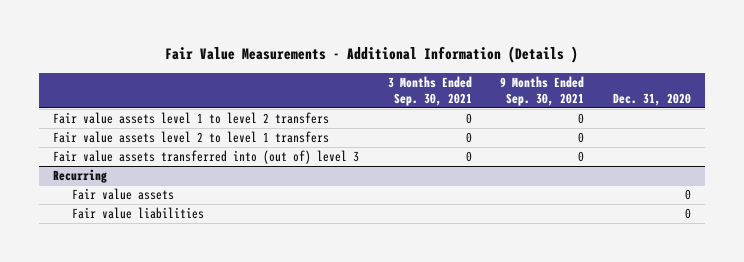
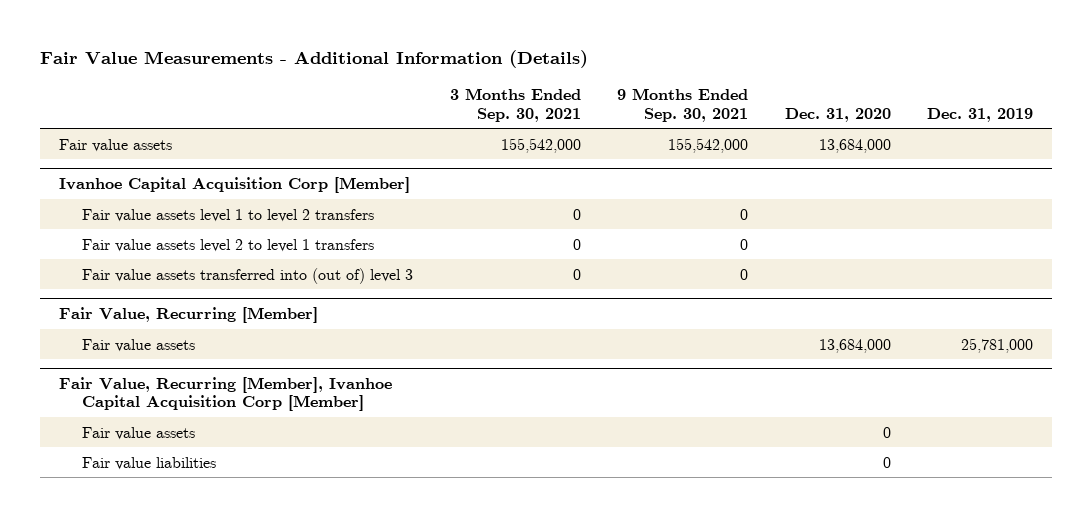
[164,46,578,64] Fair Value Measurements - Additional Information (Details ) -> [40,50,589,69] Fair Value Measurements - Additional Information (Details)
none -> [927,107,1034,122] Dec. 31, 2019
[53,112,330,125] Fair value assets level 1 to level 2 transfers -> none
[53,131,330,144] Fair value assets level 2 to level 1 transfers -> none
[53,150,360,165] Fair value assets transferred into (out of) level 3 -> none
[72,207,205,220] Fair value liabilities -> none
none -> [58,138,172,152] Fair value assets
none -> [58,176,410,193] Ivanhoe Capital Acquisition Corp [Member]
none -> [82,208,375,222] Fair value assets level 1 to level 2 transfers
none -> [82,238,375,252] Fair value assets level 2 to level 1 transfers
none -> [82,267,414,284] Fair value assets transferred into (out of) level 3
[53,169,108,184] Recurring -> [58,306,318,323] Fair Value, Recurring [Member]
[684,189,691,201] 0 -> [818,338,891,353] 13,684,000
none -> [58,376,392,411] Fair Value, Recurring [Member], Ivanhoe Capital Acquisition Corp [Member]
none -> [82,426,196,440] Fair value assets
none -> [82,456,217,470] Fair value liabilities

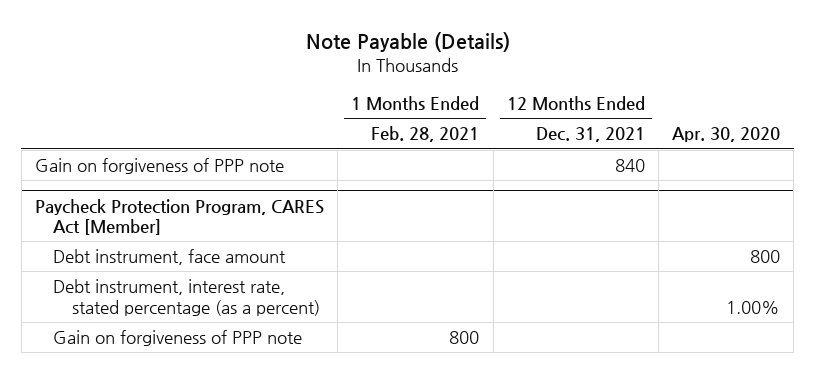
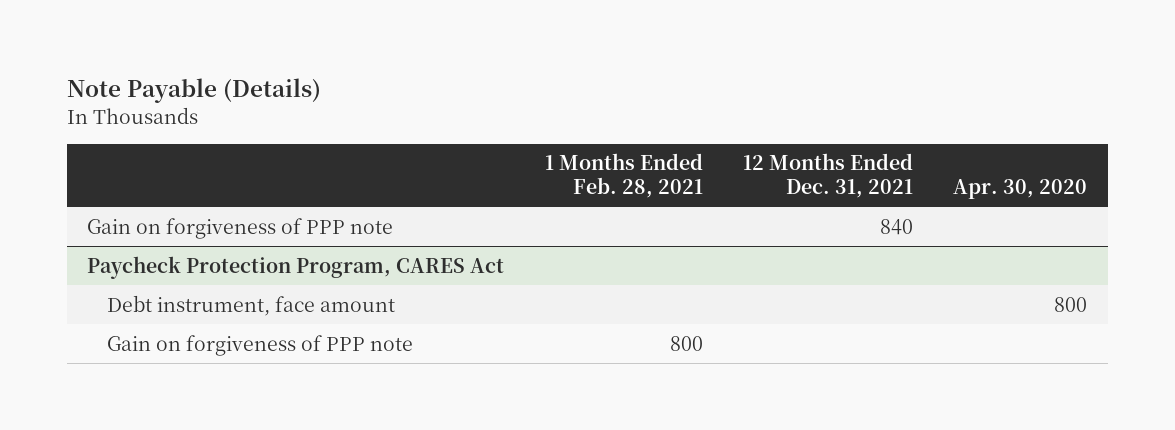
[34,198,324,236] Paycheck Protection Program, CARES Act [Member] -> [87,255,505,279] Paycheck Protection Program, CARES Act
[53,279,320,316] Debt instrument, interest rate, stated percentage (as a percent) -> none

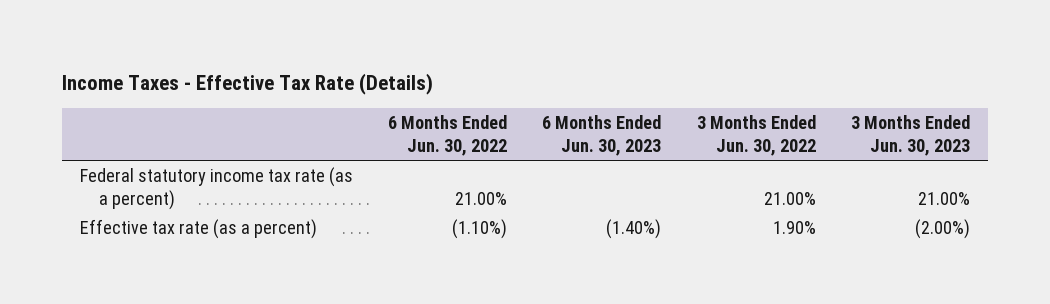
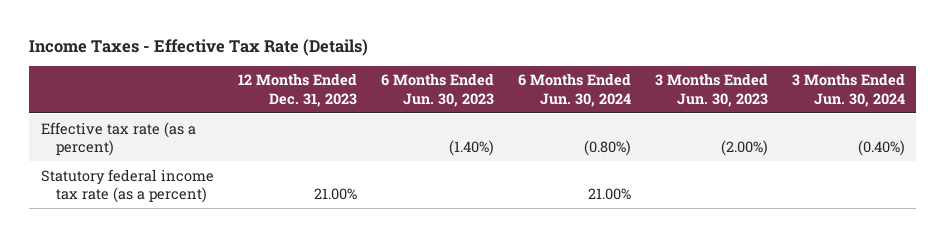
[388,114,508,157] 6 Months Ended Jun. 30, 2022 -> none
[696,114,816,157] 3 Months Ended Jun. 30, 2022 -> none
none -> [238,73,358,107] 12 Months Ended Dec. 31, 2023
none -> [517,73,631,107] 6 Months Ended Jun. 30, 2024
none -> [791,73,905,107] 3 Months Ended Jun. 30, 2024
[79,166,353,211] Federal statutory income tax rate (as a percent) -> none
none -> [41,168,215,203] Statutory federal income tax rate (as a percent)

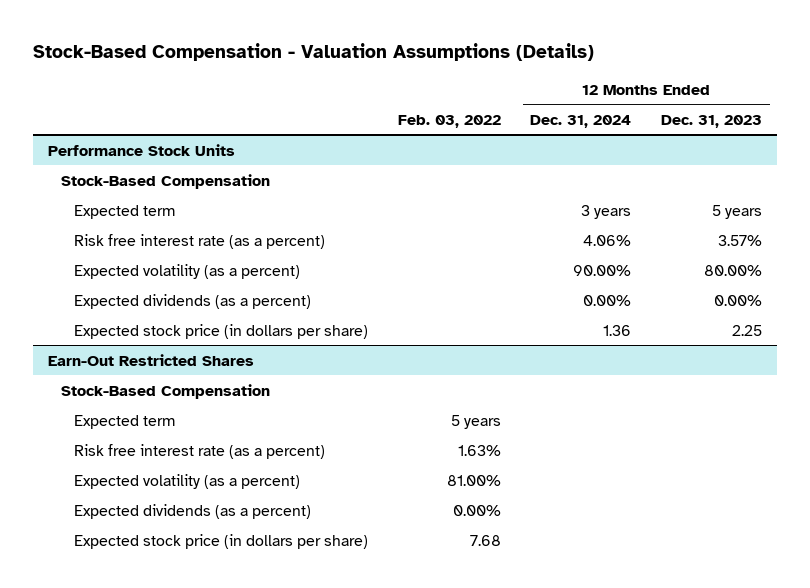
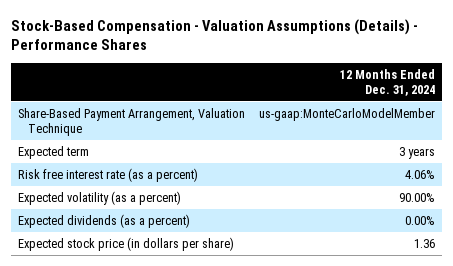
[33,43,595,62] Stock-Based Compensation - Valuation Assumptions (Details) -> [11,18,419,51] Stock-Based Compensation - Valuation Assumptions (Details) - Performance Shares
[397,114,501,128] Feb. 03, 2022 -> none
[661,114,763,128] Dec. 31, 2023 -> none
[47,143,235,156] Performance Stock Units -> none
[60,173,270,189] Stock-Based Compensation -> none
none -> [18,107,246,137] Share-Based Payment Arrangement, Valuation Technique
[47,353,254,366] Earn-Out Restricted Shares -> none
[60,383,270,399] Stock-Based Compensation -> none
[74,414,176,429] Expected term -> none
[74,443,326,459] Risk free interest rate (as a percent) -> none
[74,473,301,489] Expected volatility (as a percent) -> none
[74,503,312,519] Expected dividends (as a percent) -> none
[74,533,369,549] Expected stock price (in dollars per share) -> none

